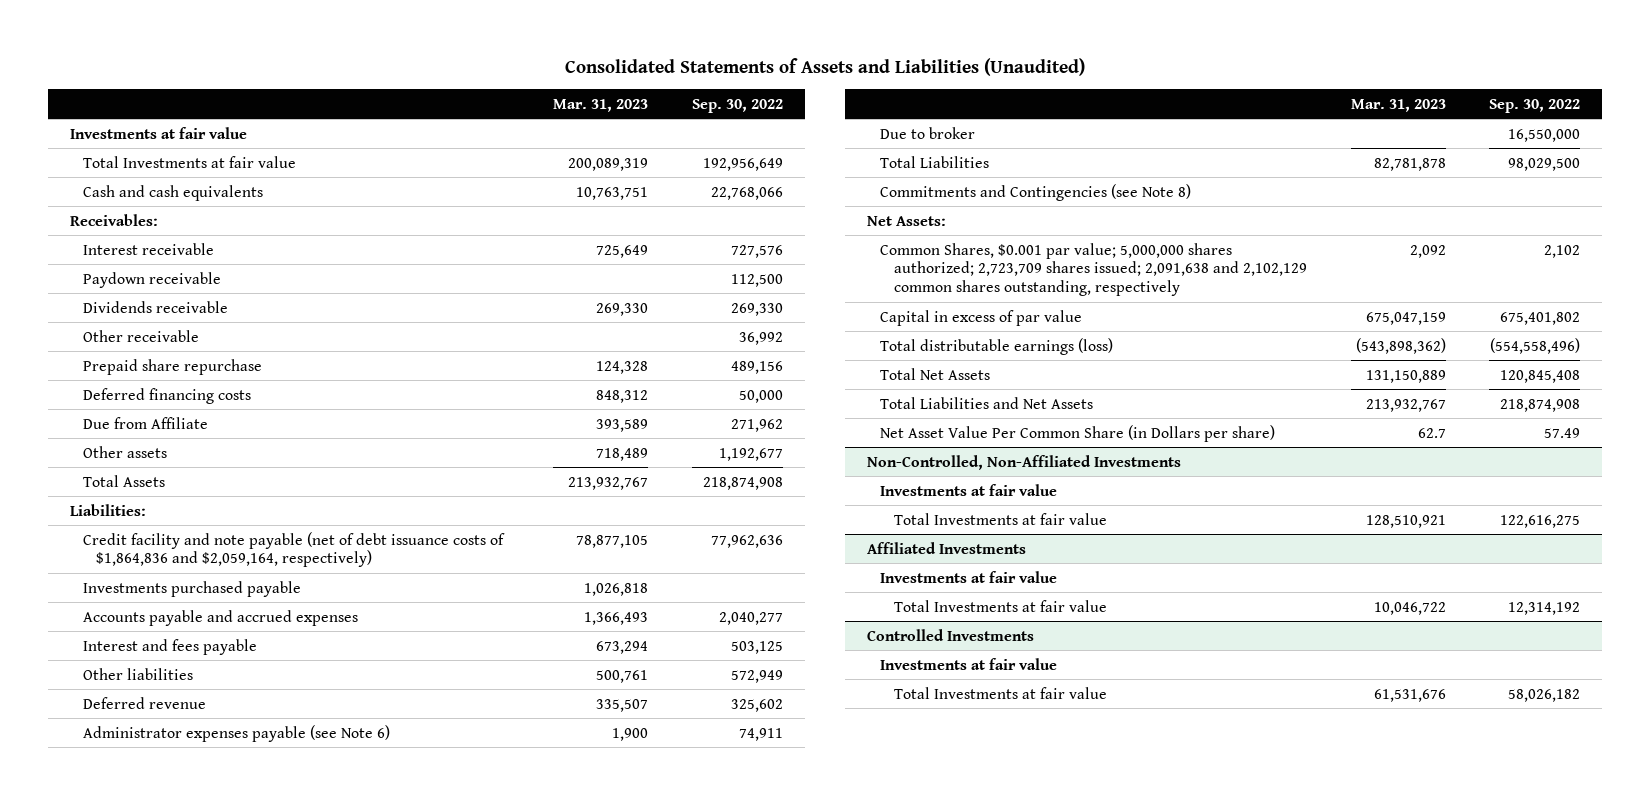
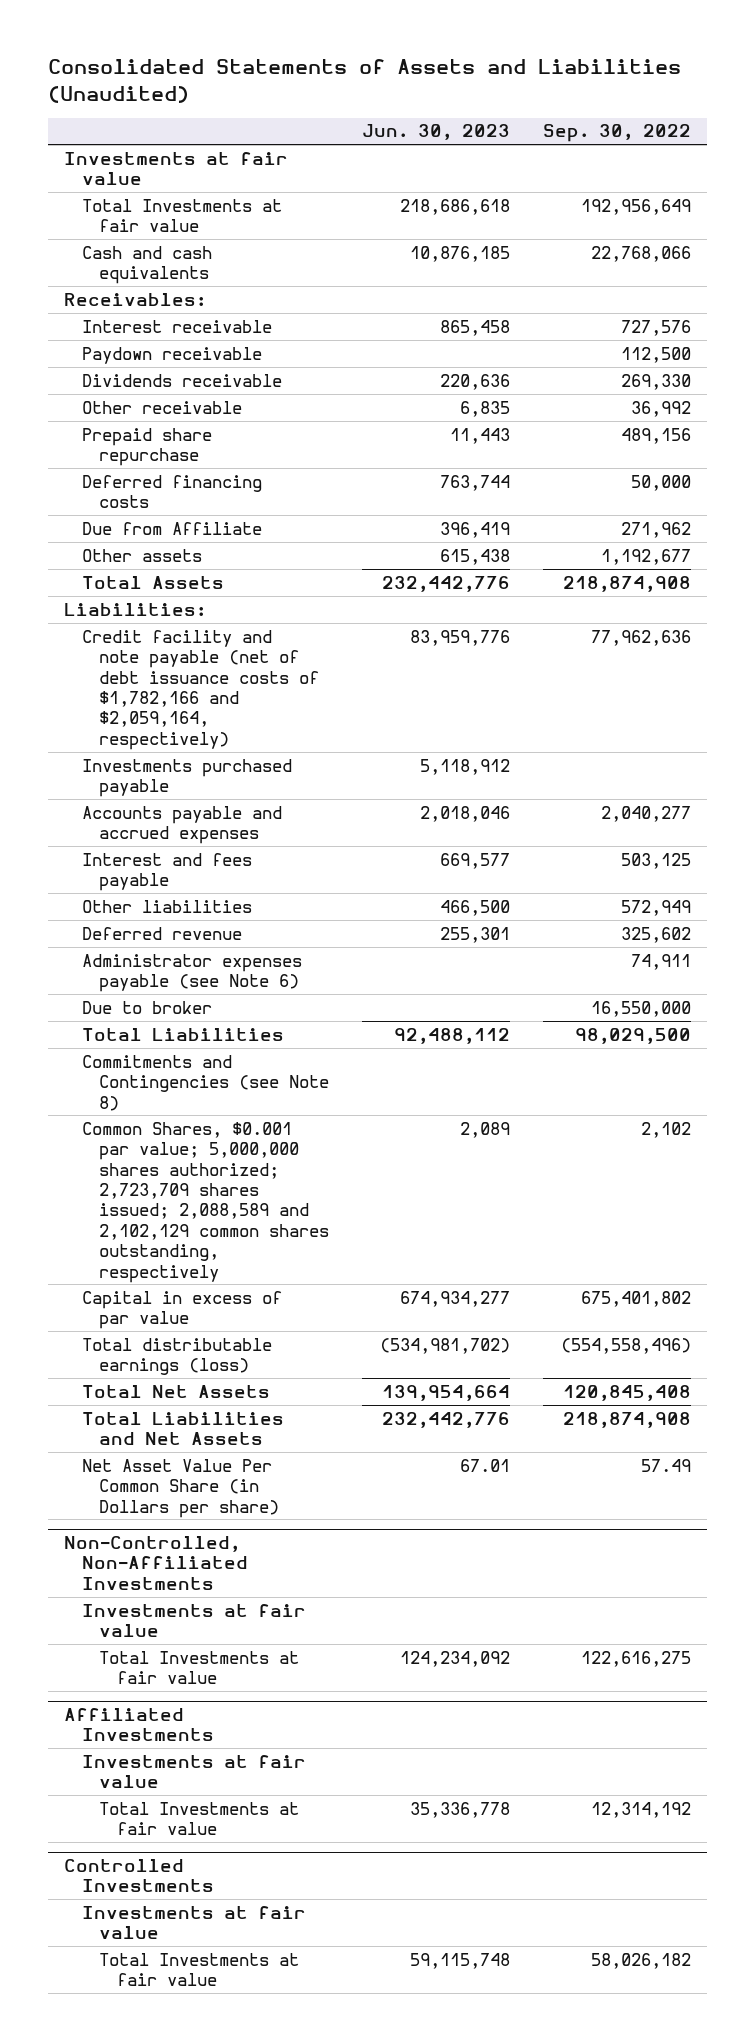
[553,98,649,112] Mar. 31, 2023 -> none
none -> [362,124,511,141] Jun. 30, 2023
[83,531,506,568] Credit facility and note payable (net of debt issuance costs of $1,864,836 and $2,059,164, respectively) -> [81,629,320,750] Credit facility and note payable (net of debt issuance costs of $1,782,166 and $2,059,164, respectively)
[867,215,947,226] Net Assets: -> none
[880,242,1307,297] Common Shares, $0.001 par value; 5,000,000 shares authorized; 2,723,709 shares issued; 2,091,638 and 2,102,129 common shares outstanding, respectively -> [81,1121,330,1283] Common Shares, $0.001 par value; 5,000,000 shares authorized; 2,723,709 shares issued; 2,088,589 and 2,102,129 common shares outstanding, respectively

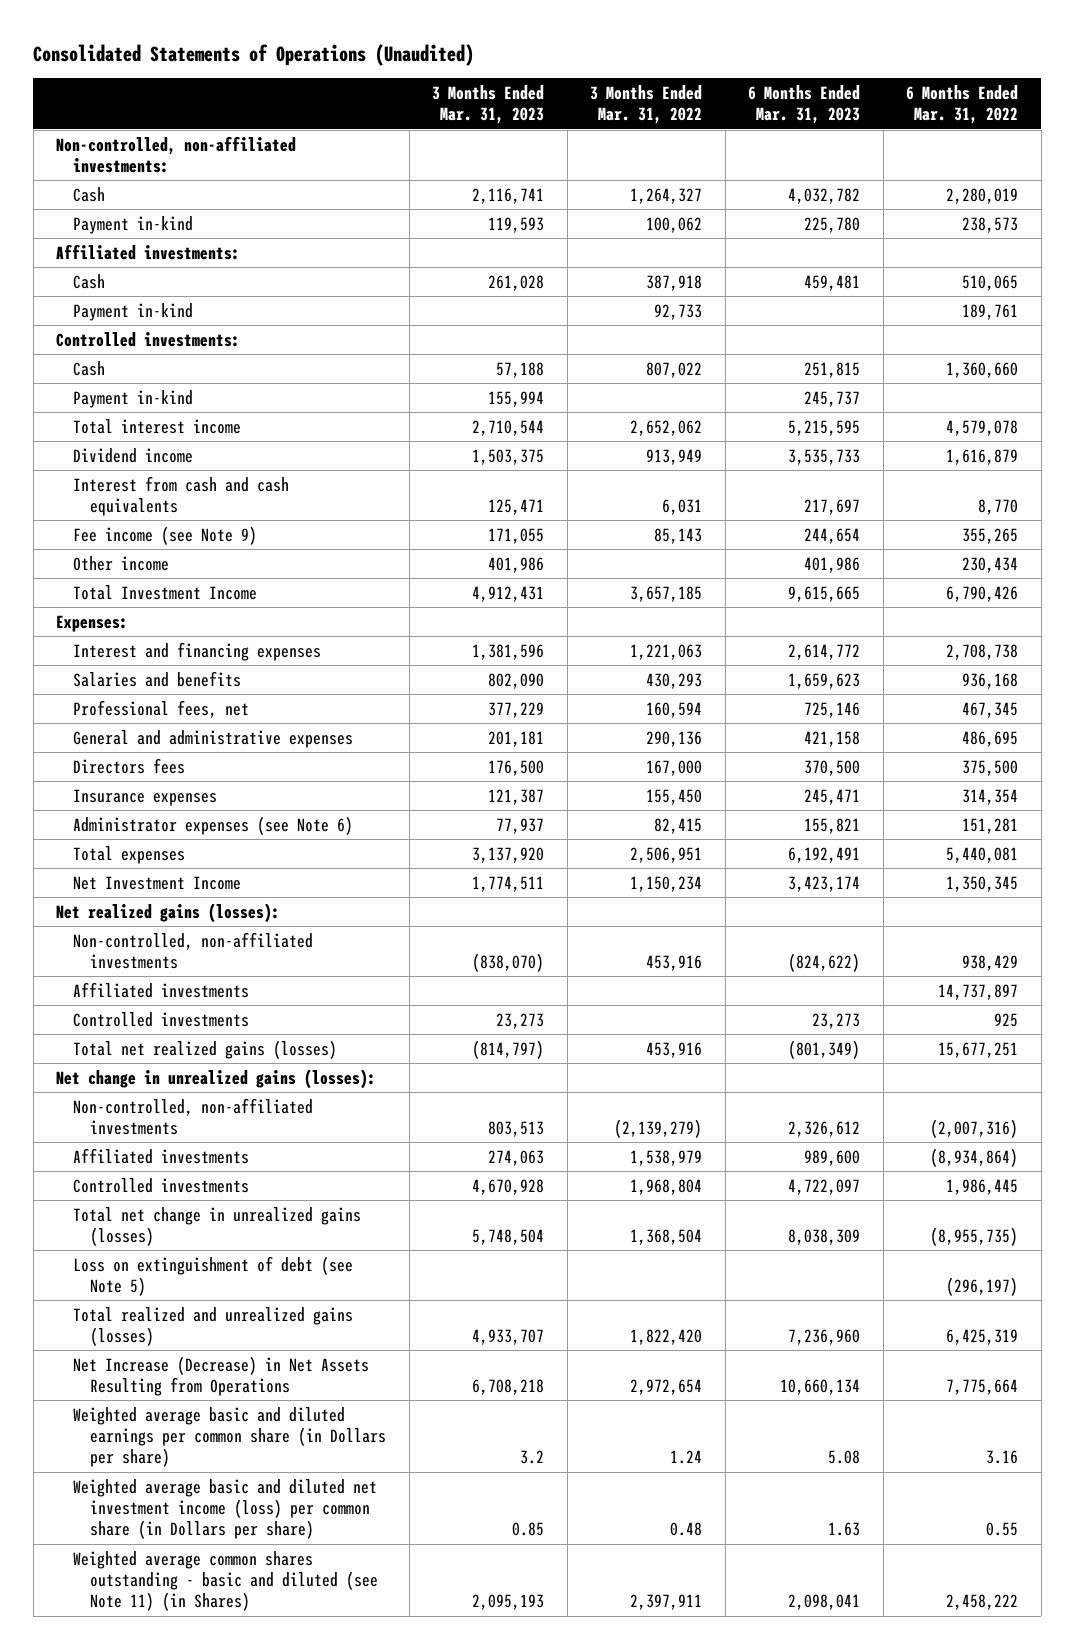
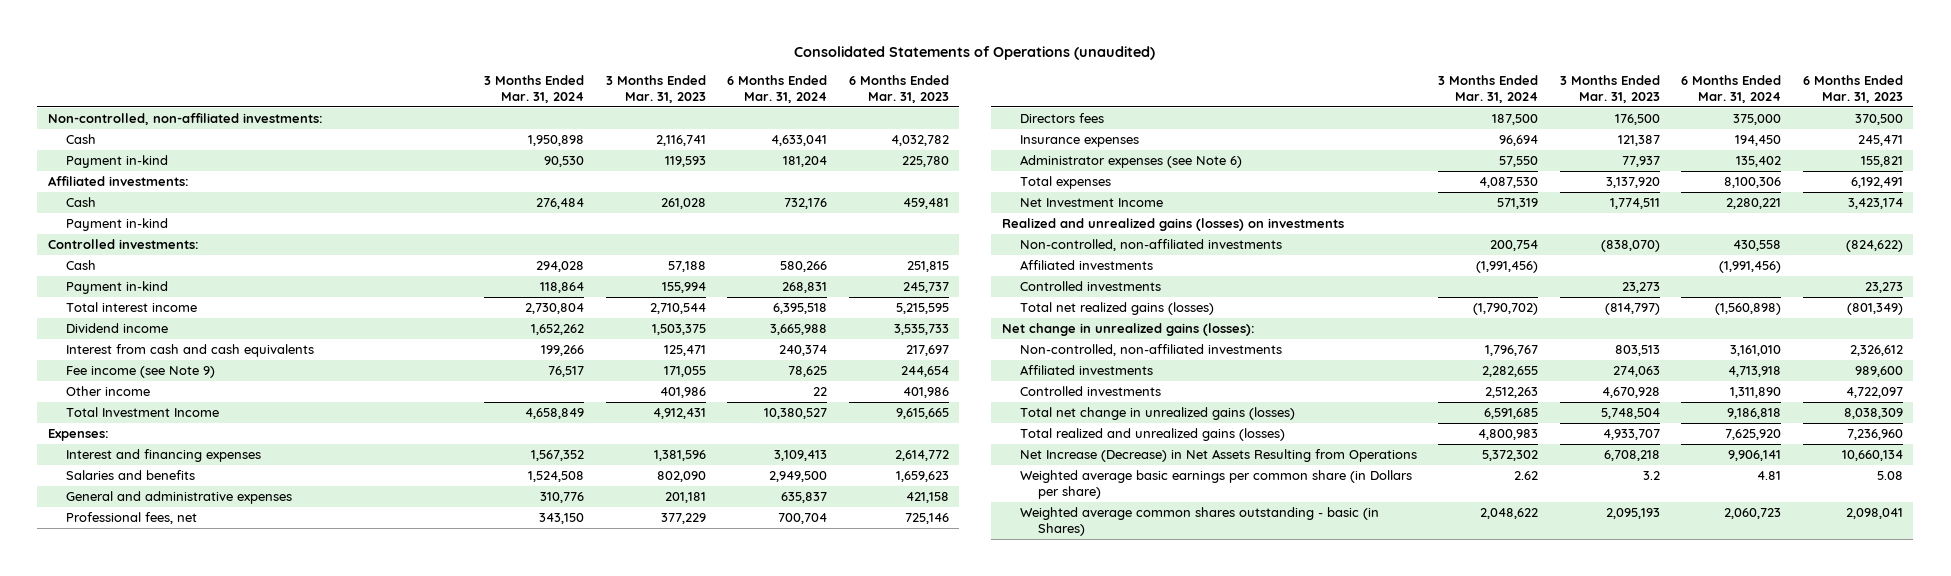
[33,43,475,66] Consolidated Statements of Operations (Unaudited) -> [794,46,1156,61] Consolidated Statements of Operations (unaudited)
[590,85,703,125] 3 Months Ended Mar. 31, 2022 -> none
[906,85,1019,125] 6 Months Ended Mar. 31, 2022 -> none
none -> [484,74,585,103] 3 Months Ended Mar. 31, 2024
none -> [727,74,828,103] 6 Months Ended Mar. 31, 2024
[73,699,250,718] Professional fees, net -> [66,511,198,524] Professional fees, net
[56,902,281,923] Net realized gains (losses): -> none
none -> [1001,217,1344,231] Realized and unrealized gains (losses) on investments
[73,1255,354,1296] Loss on extinguishment of debt (see Note 5) -> none
[73,1478,378,1540] Weighted average basic and diluted net investment income (loss) per common share (in Dollars per share) -> none
[73,1406,387,1468] Weighted average basic and diluted earnings per common share (in Dollars per share) -> [1020,469,1413,500] Weighted average basic earnings per common share (in Dollars per share)
[73,1550,379,1612] Weighted average common shares outstanding - basic and diluted (see Note 11) (in Shares) -> [1020,506,1380,537] Weighted average common shares outstanding - basic (in Shares)

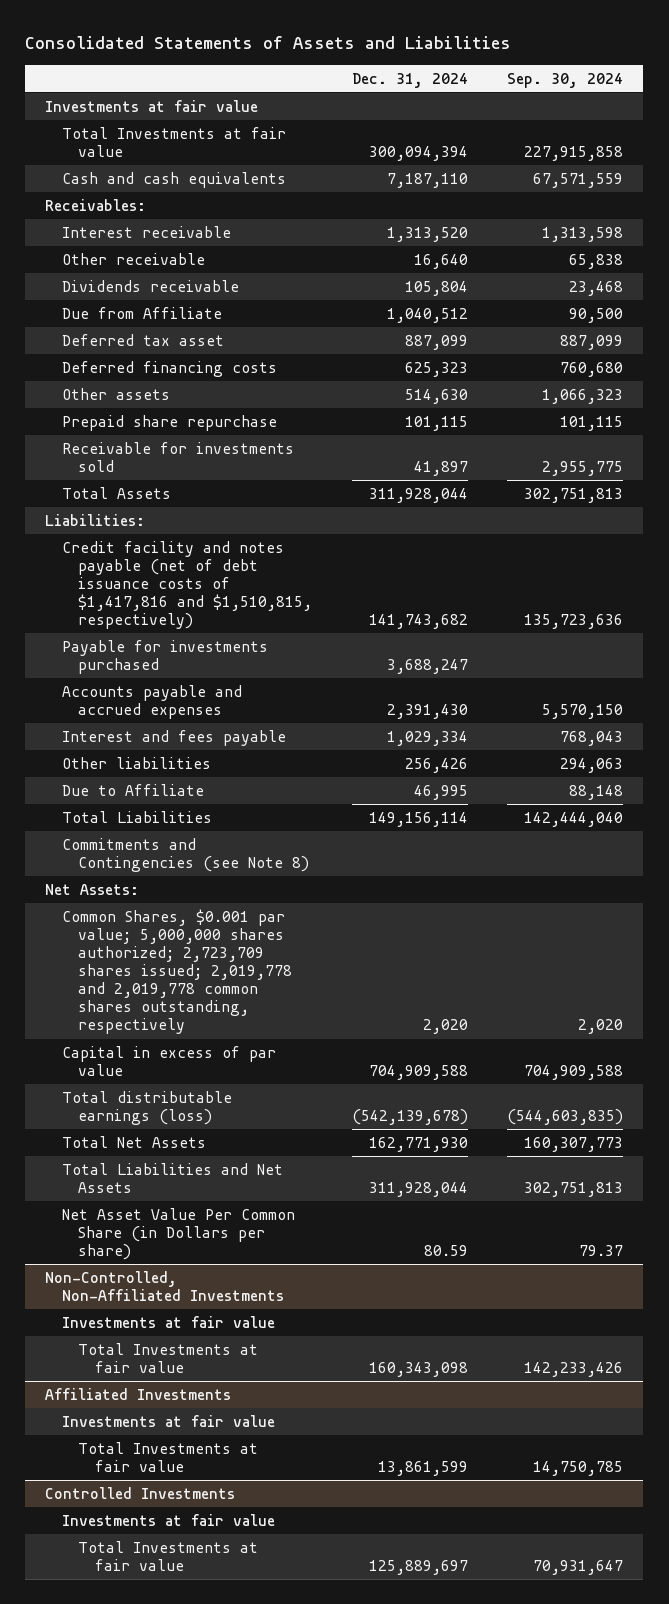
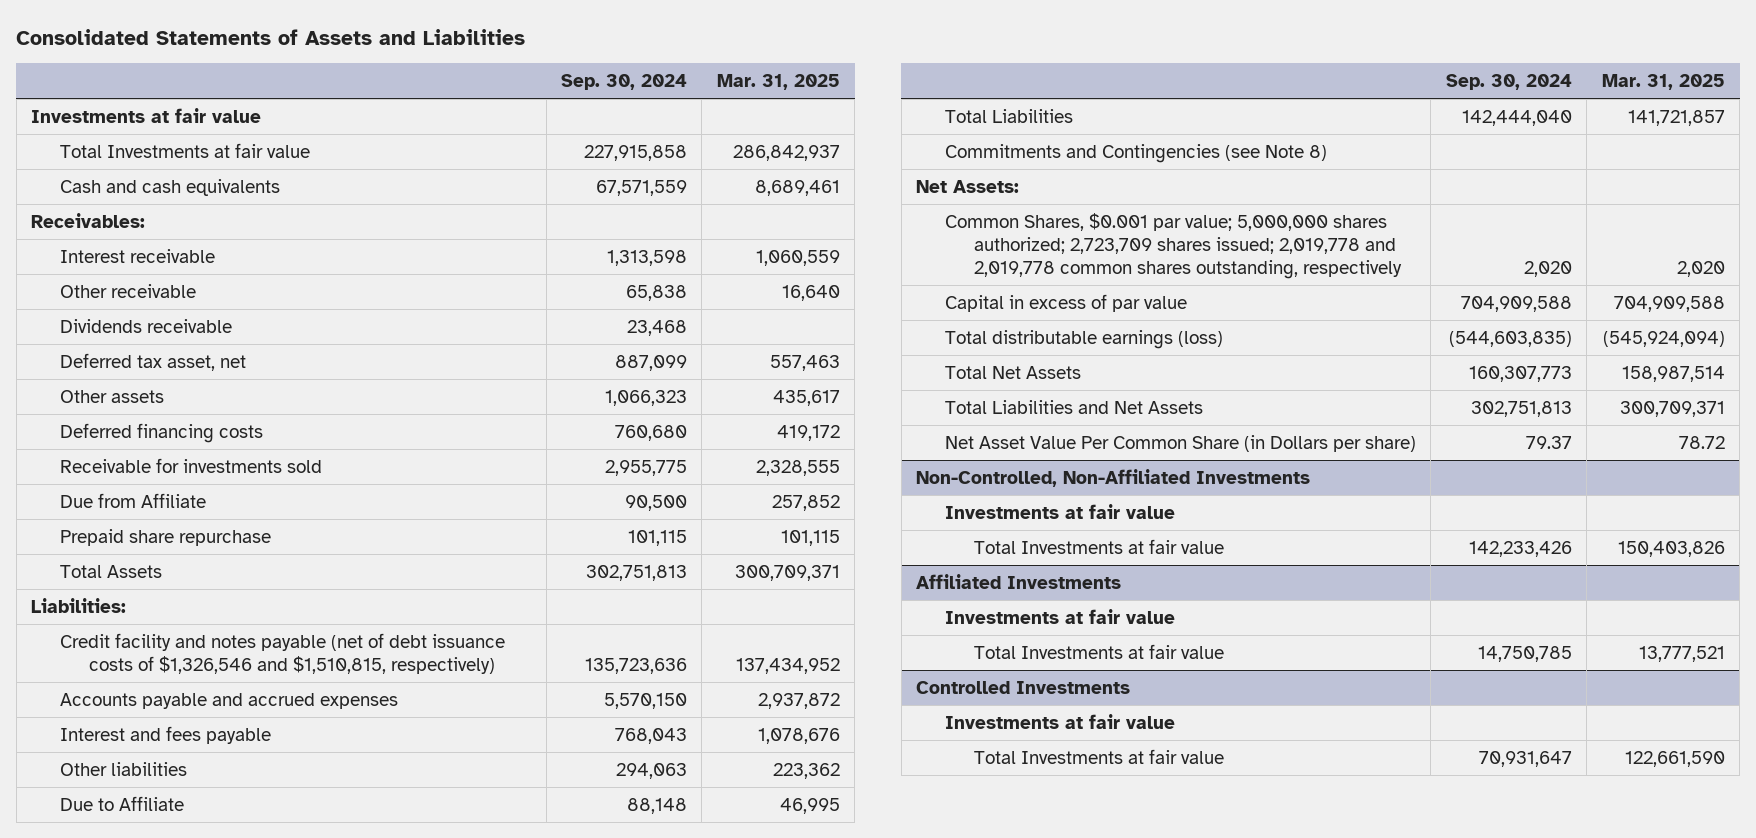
[351,72,468,88] Dec. 31, 2024 -> none
none -> [716,74,840,91] Mar. 31, 2025
[61,333,224,346] Deferred tax asset -> [60,352,247,371] Deferred tax asset, net
[61,360,277,377] Deferred financing costs -> [60,422,264,443] Deferred financing costs
[61,306,222,319] Due from Affiliate -> [60,492,207,508] Due from Affiliate
[61,414,277,431] Prepaid share repurchase -> [60,528,272,546] Prepaid share repurchase
[61,639,268,674] Payable for investments purchased -> none
[61,540,313,630] Credit facility and notes payable (net of debt issuance costs of $1,417,816 and $1,510,815, respectively) -> [60,632,506,674] Credit facility and notes payable (net of debt issuance costs of $1,326,546 and $1,510,815, respectively)

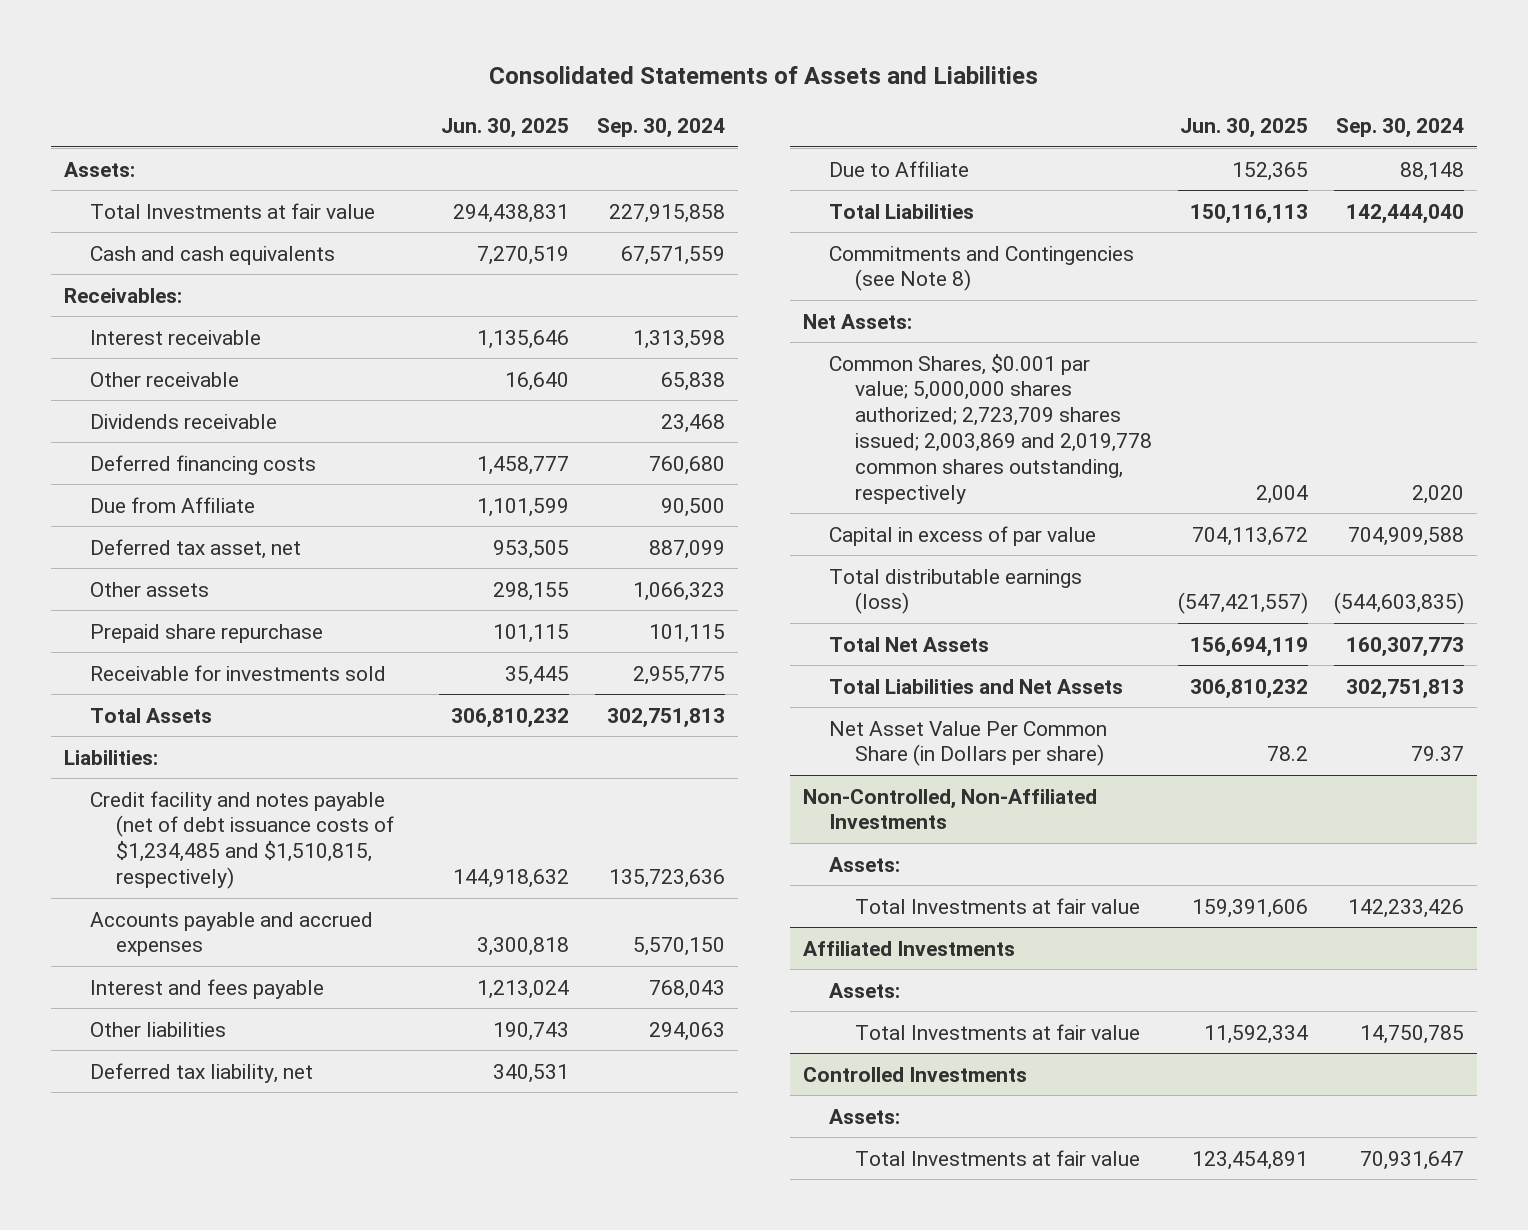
[716,74,840,91] Mar. 31, 2025 -> none
none -> [440,118,569,139] Jun. 30, 2025
[31,107,262,123] Investments at fair value -> none
none -> [63,161,135,177] Assets:
[60,352,247,371] Deferred tax asset, net -> [89,538,301,559] Deferred tax asset, net
[60,389,165,403] Other assets -> [89,581,209,597] Other assets
[60,457,323,473] Receivable for investments sold -> [89,664,386,681] Receivable for investments sold
[60,632,506,674] Credit facility and notes payable (net of debt issuance costs of $1,326,546 and $1,510,815, respectively) -> [89,790,394,889] Credit facility and notes payable (net of debt issuance costs of $1,234,485 and $1,510,815, respectively)
none -> [89,1062,313,1083] Deferred tax liability, net
[944,212,1402,280] Common Shares, $0.001 par value; 5,000,000 shares authorized; 2,723,709 shares issued; 2,019,778 and 2,019,778 common shares outstanding, respectively -> [828,353,1152,504] Common Shares, $0.001 par value; 5,000,000 shares authorized; 2,723,709 shares issued; 2,003,869 and 2,019,778 common shares outstanding, respectively
[944,503,1175,519] Investments at fair value -> none
none -> [828,856,900,872] Assets:
[944,608,1175,624] Investments at fair value -> none
none -> [828,982,900,998] Assets:
[944,713,1175,729] Investments at fair value -> none
none -> [828,1108,900,1124] Assets:

